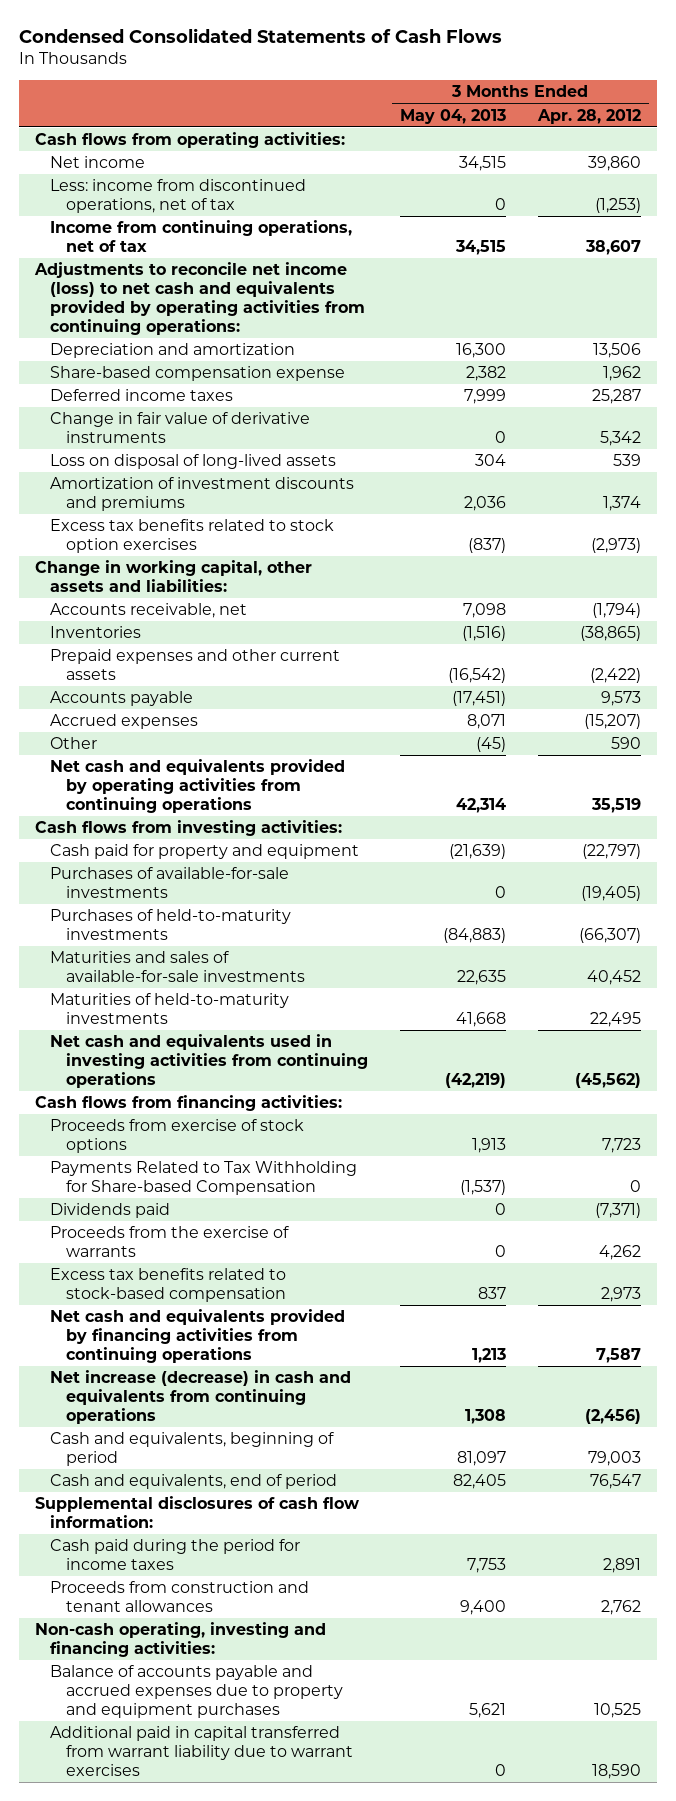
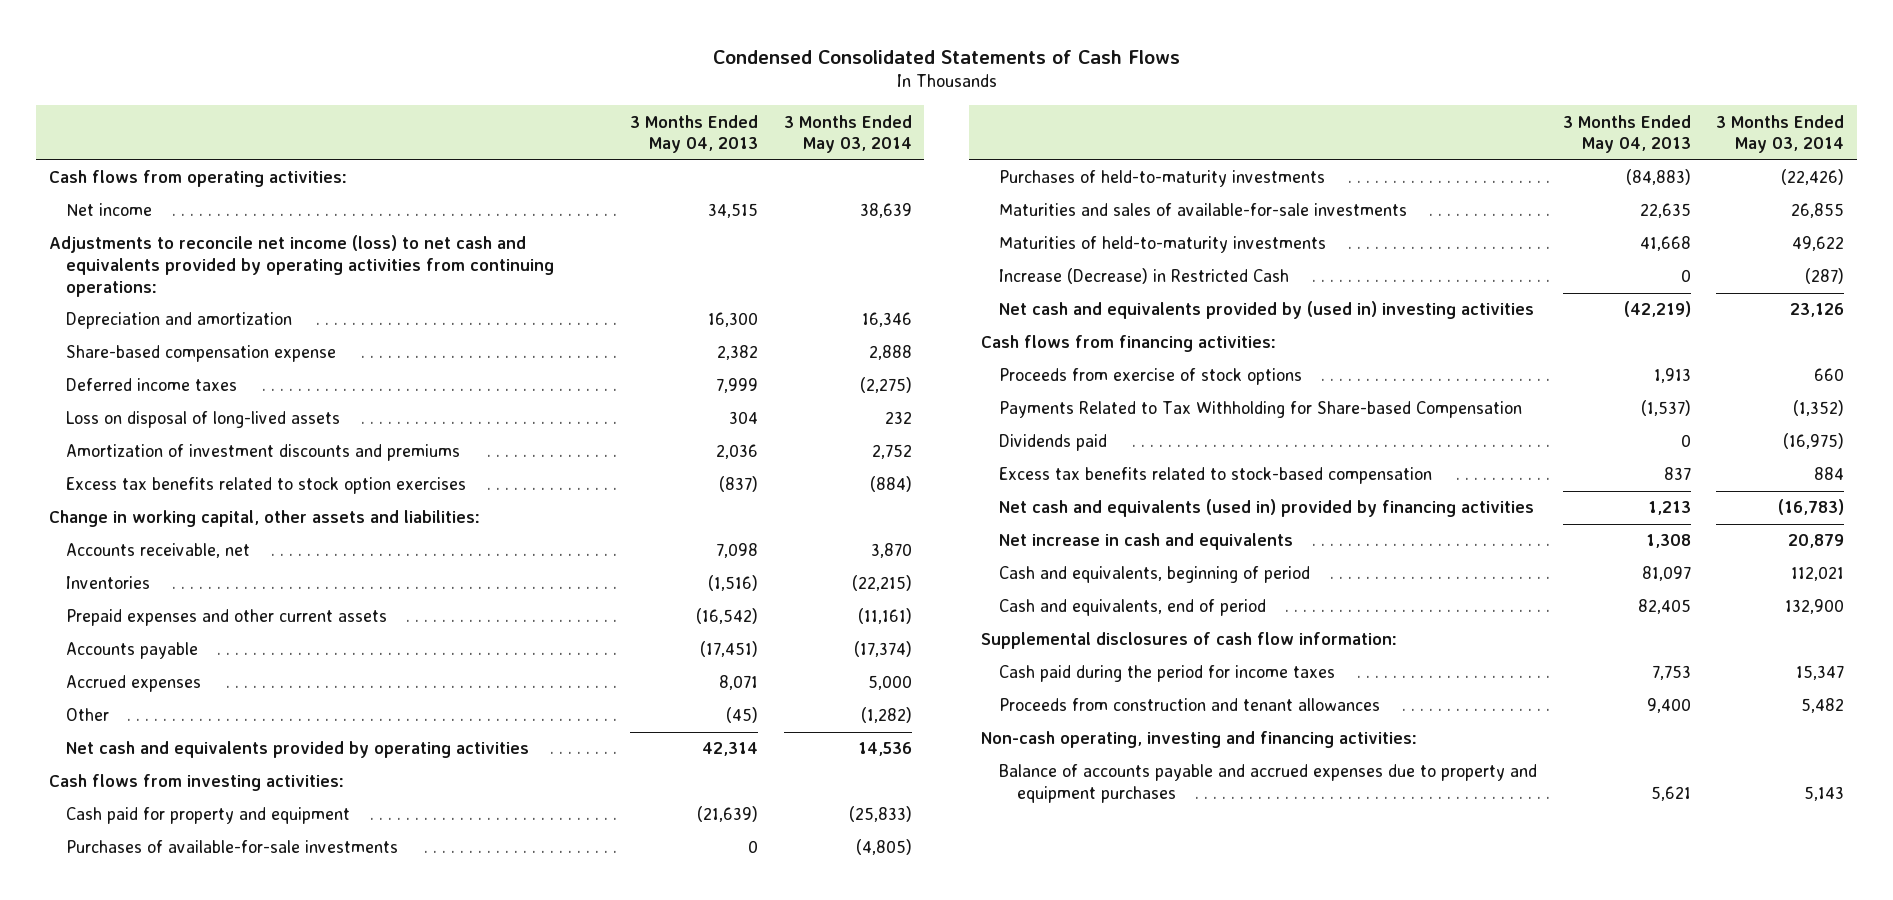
[537,108,642,124] Apr. 28, 2012 -> none
none -> [783,114,912,154] 3 Months Ended May 03, 2014
[50,179,307,214] Less: income from discontinued operations, net of tax -> none
[50,220,353,253] Income from continuing operations, net of tax -> none
[50,412,311,444] Change in fair value of derivative instruments -> none
[50,759,346,813] Net cash and equivalents provided by operating activities from continuing operations -> [66,741,530,759] Net cash and equivalents provided by operating activities
none -> [999,268,1290,285] Increase (Decrease) in Restricted Cash
[50,1034,368,1088] Net cash and equivalents used in investing activities from continuing operations -> [999,301,1535,320] Net cash and equivalents provided by (used in) investing activities
[50,1226,290,1258] Proceeds from the exercise of warrants -> none
[50,1309,346,1363] Net cash and equivalents provided by financing activities from continuing operations -> [999,499,1535,518] Net cash and equivalents (used in) provided by financing activities
[50,1370,352,1424] Net increase (decrease) in cash and equivalents from continuing operations -> [999,533,1294,551] Net increase in cash and equivalents
[50,1726,353,1776] Additional paid in capital transferred from warrant liability due to warrant exercises -> none

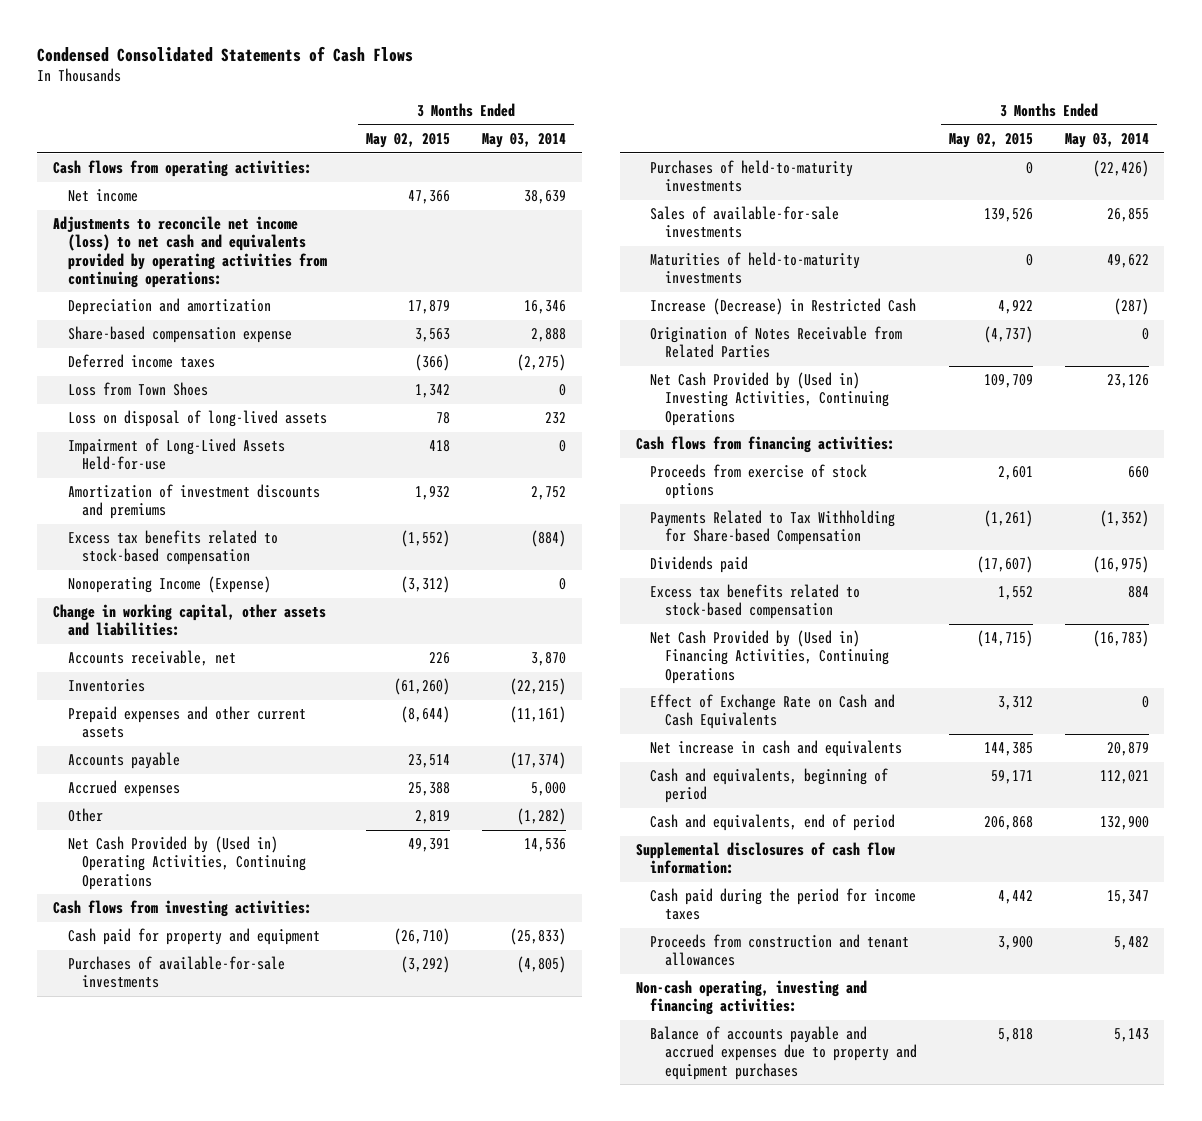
[629,114,758,154] 3 Months Ended May 04, 2013 -> none
none -> [366,133,451,149] May 02, 2015
none -> [67,382,208,397] Loss from Town Shoes
none -> [67,438,285,471] Impairment of Long-Lived Assets Held-for-use
[66,477,467,495] Excess tax benefits related to stock option exercises -> [67,530,278,566] Excess tax benefits related to stock-based compensation
none -> [67,576,271,594] Nonoperating Income (Expense)
[66,741,530,759] Net cash and equivalents provided by operating activities -> [67,836,307,890] Net Cash Provided by (Used in) Operating Activities, Continuing Operations
[999,203,1408,217] Maturities and sales of available-for-sale investments -> [650,206,840,239] Sales of available-for-sale investments
none -> [650,326,903,359] Origination of Notes Receivable from Related Parties
[999,301,1535,320] Net cash and equivalents provided by (used in) investing activities -> [650,372,890,426] Net Cash Provided by (Used in) Investing Activities, Continuing Operations
[999,499,1535,518] Net cash and equivalents (used in) provided by financing activities -> [650,630,890,684] Net Cash Provided by (Used in) Financing Activities, Continuing Operations
none -> [650,694,896,730] Effect of Exchange Rate on Cash and Cash Equivalents

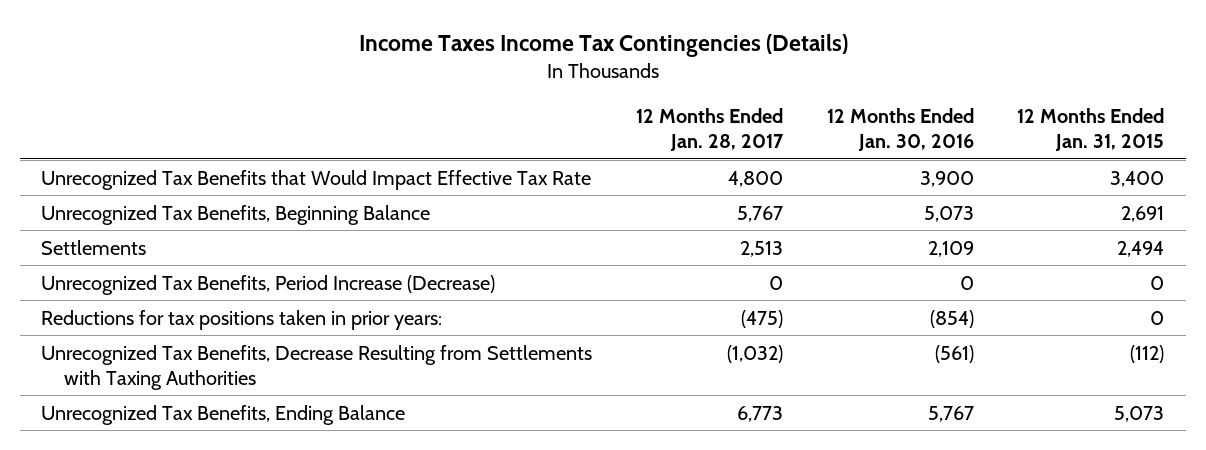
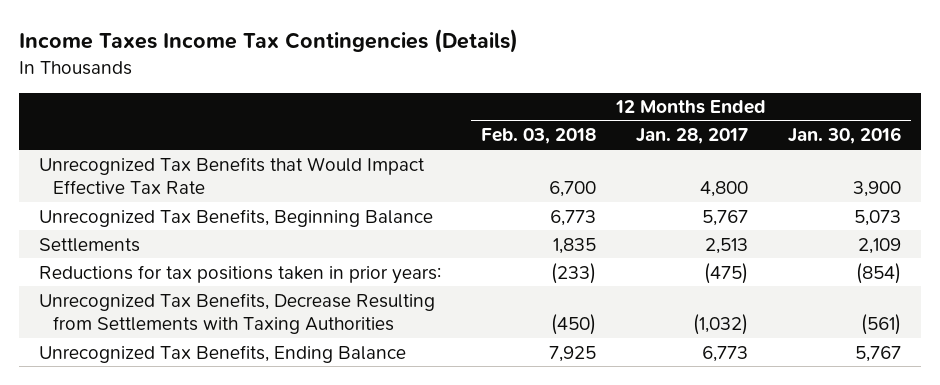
[1017,107,1165,152] 12 Months Ended Jan. 31, 2015 -> none
none -> [481,128,597,145] Feb. 03, 2018
[41,274,496,295] Unrecognized Tax Benefits, Period Increase (Decrease) -> none

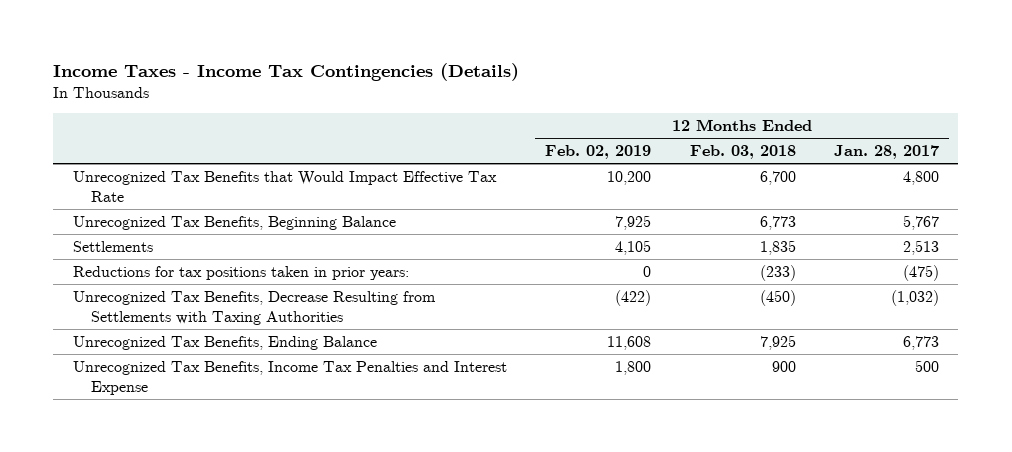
[18,29,518,54] Income Taxes Income Tax Contingencies (Details) -> [53,63,520,82] Income Taxes - Income Tax Contingencies (Details)
[788,127,902,145] Jan. 30, 2016 -> none
none -> [545,145,652,160] Feb. 02, 2019
none -> [72,360,507,395] Unrecognized Tax Benefits, Income Tax Penalties and Interest Expense

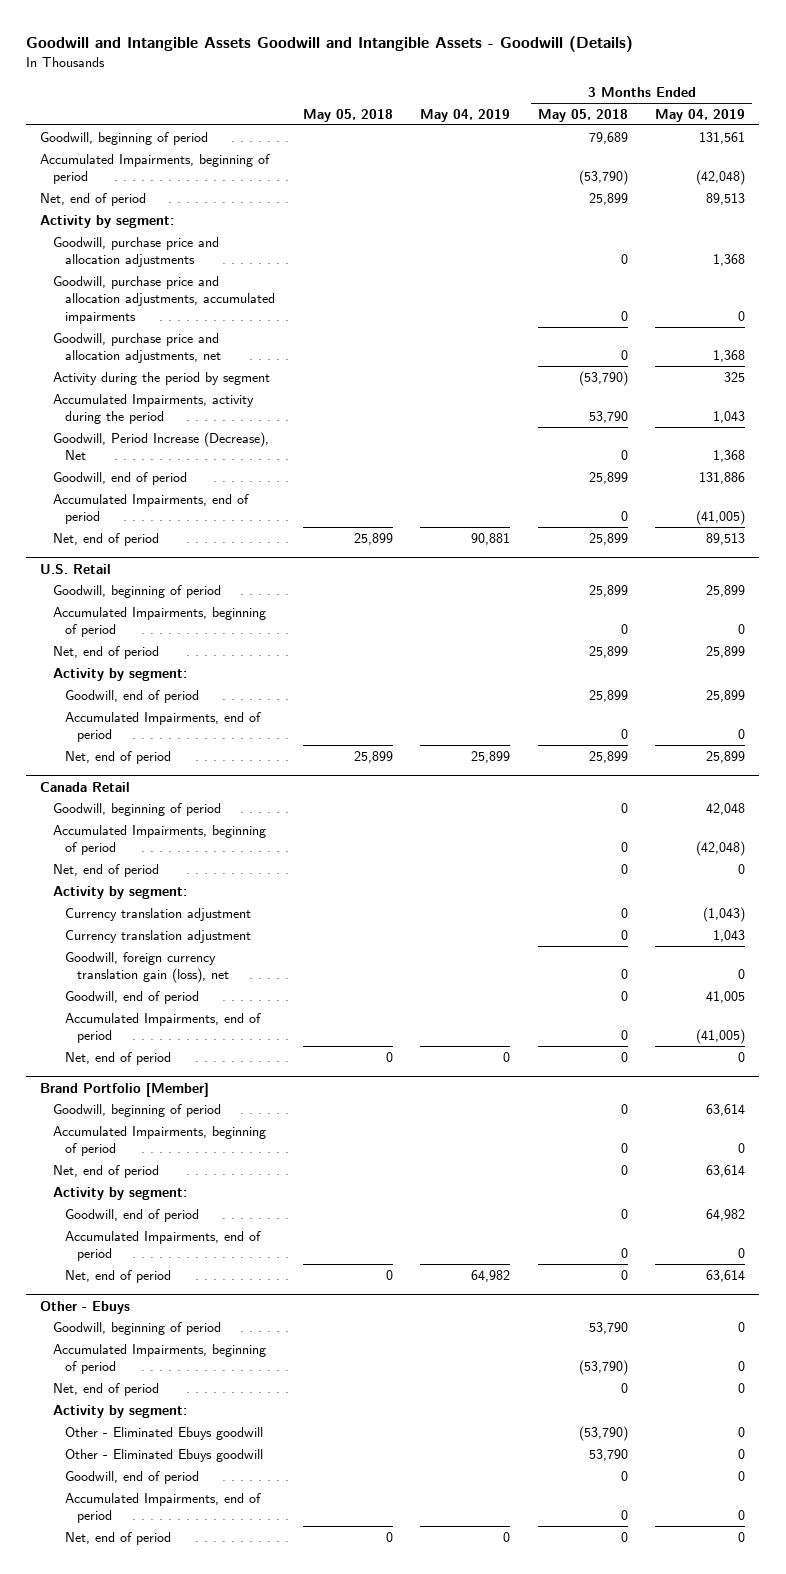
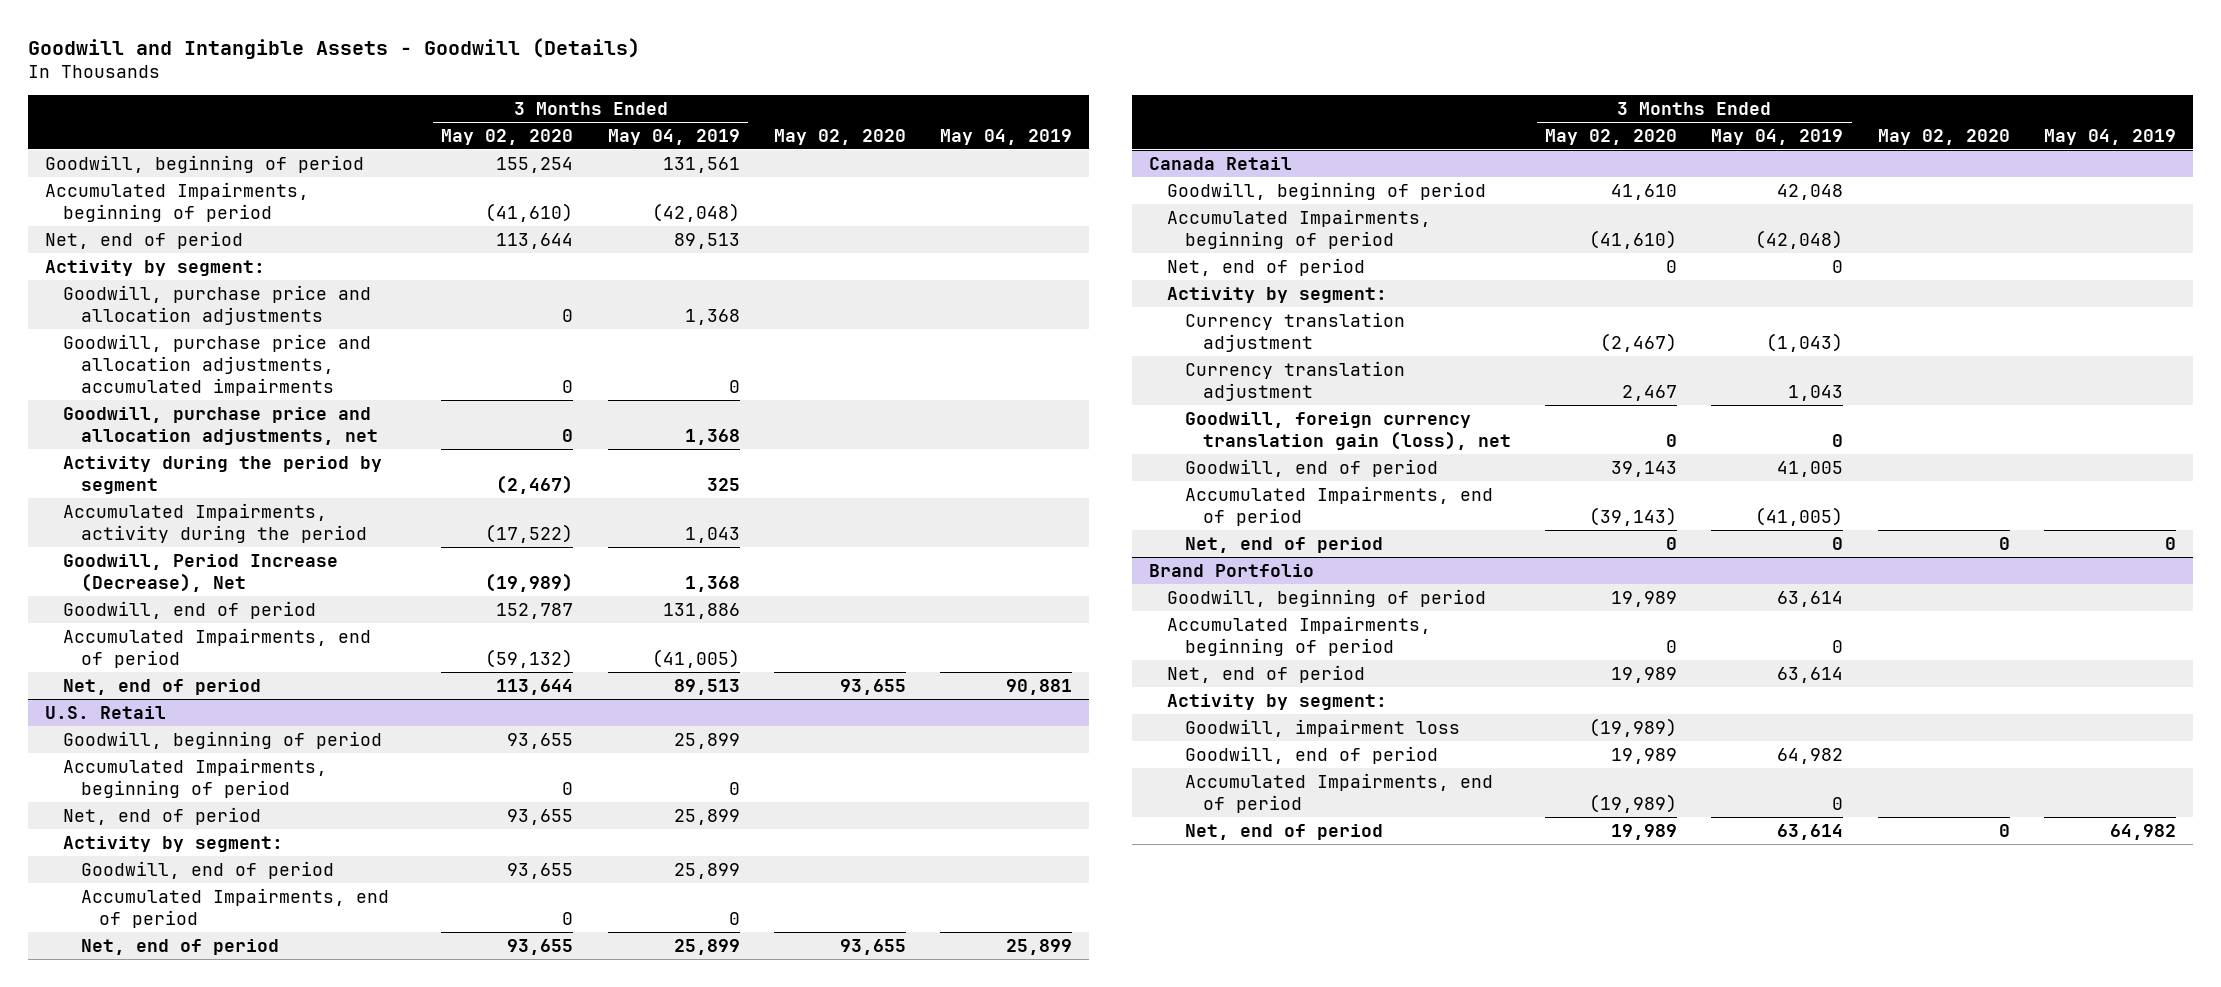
[26,36,634,53] Goodwill and Intangible Assets Goodwill and Intangible Assets - Goodwill (Details) -> [28,37,641,59] Goodwill and Intangible Assets - Goodwill (Details)
[302,108,393,122] May 05, 2018 -> none
[537,108,628,122] May 05, 2018 -> none
none -> [441,128,574,145] May 02, 2020
none -> [773,128,906,145] May 02, 2020
[40,1082,210,1097] Brand Portfolio [Member] -> [1149,563,1315,577] Brand Portfolio
none -> [1185,718,1461,737] Goodwill, impairment loss
[40,1300,131,1314] Other - Ebuys -> none
[52,1321,221,1335] Goodwill, beginning of period -> none
[52,1343,266,1375] Accumulated Impairments, beginning of period -> none
[52,1382,159,1396] Net, end of period -> none
[52,1404,187,1418] Activity by segment: -> none
[64,1426,263,1440] Other - Eliminated Ebuys goodwill -> none
[64,1448,263,1462] Other - Eliminated Ebuys goodwill -> none
[64,1470,199,1484] Goodwill, end of period -> none
[64,1492,261,1524] Accumulated Impairments, end of period -> none
[64,1531,171,1545] Net, end of period -> none

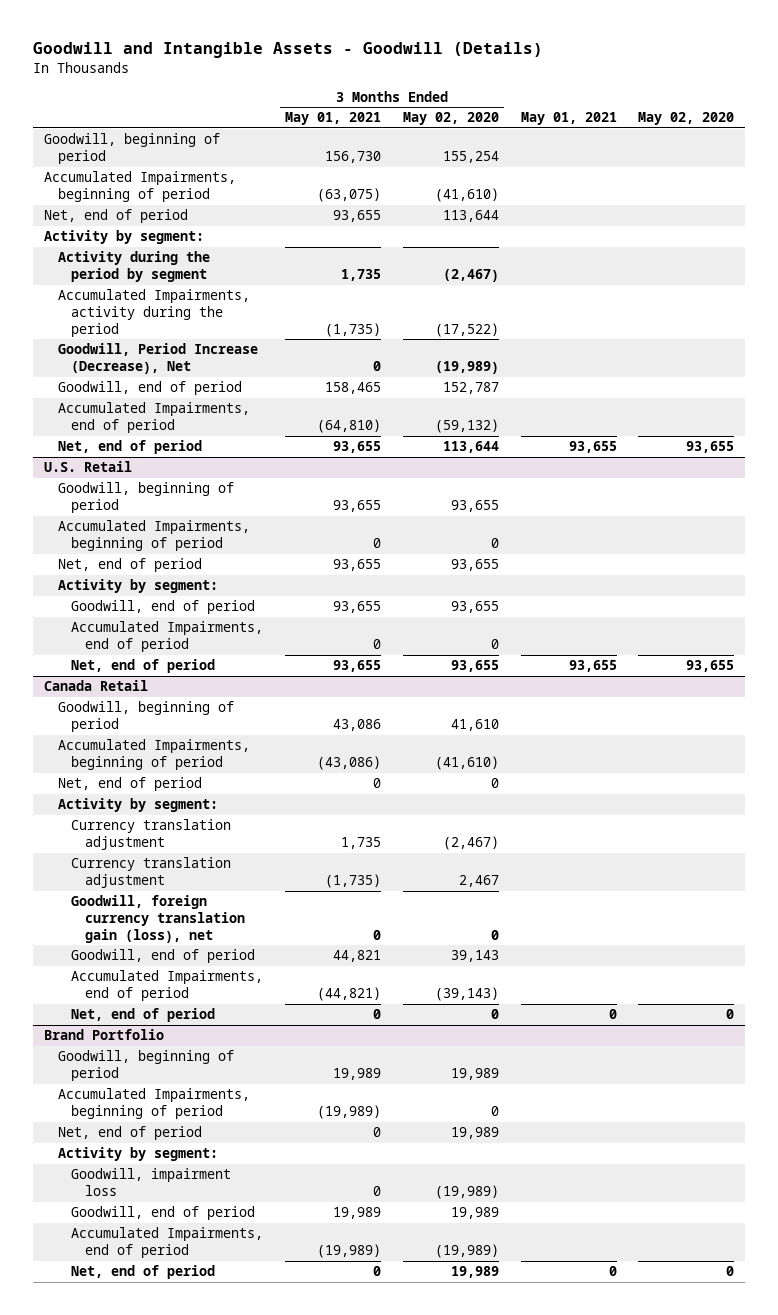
[607,128,740,145] May 04, 2019 -> none
[939,128,1072,145] May 04, 2019 -> none
none -> [285,112,382,126] May 01, 2021
none -> [520,112,617,126] May 01, 2021
[63,284,372,325] Goodwill, purchase price and allocation adjustments -> none
[63,333,372,396] Goodwill, purchase price and allocation adjustments, accumulated impairments -> none
[63,406,379,445] Goodwill, purchase price and allocation adjustments, net -> none

